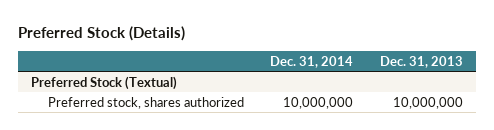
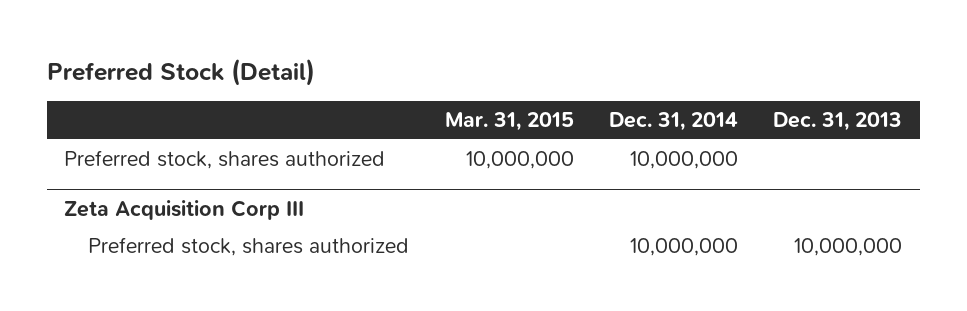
[17,25,185,41] Preferred Stock (Details) -> [46,57,315,86] Preferred Stock (Detail)
none -> [444,112,574,132] Mar. 31, 2015
[30,75,177,90] Preferred Stock (Textual) -> none
none -> [64,149,386,169] Preferred stock, shares authorized
none -> [64,199,305,220] Zeta Acquisition Corp III

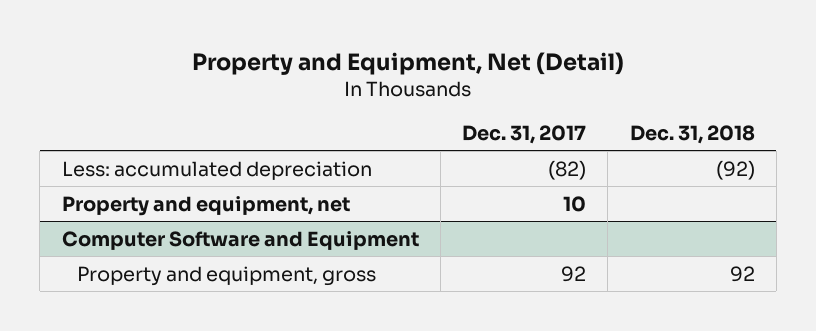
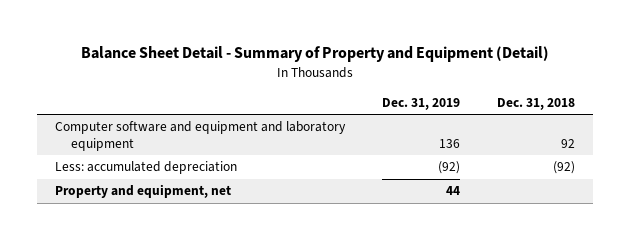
[192,51,625,75] Property and Equipment, Net (Detail) -> [81,46,550,63] Balance Sheet Detail - Summary of Property and Equipment (Detail)
[462,124,587,144] Dec. 31, 2017 -> none
none -> [382,97,461,110] Dec. 31, 2019
none -> [55,121,347,151] Computer software and equipment and laboratory equipment
[61,230,419,250] Computer Software and Equipment -> none
[77,265,377,286] Property and equipment, gross -> none

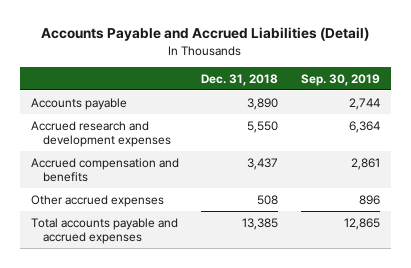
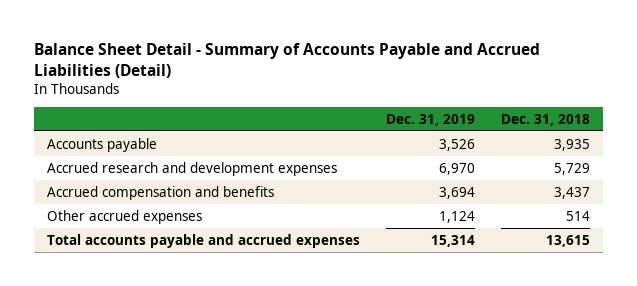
[41,27,370,42] Accounts Payable and Accrued Liabilities (Detail) -> [34,42,541,78] Balance Sheet Detail - Summary of Accounts Payable and Accrued Liabilities (Detail)
[300,73,380,86] Sep. 30, 2019 -> none
none -> [385,113,475,126] Dec. 31, 2019
[247,97,279,110] 3,890 -> [553,138,590,151] 3,935
[247,120,279,133] 5,550 -> [553,162,590,175] 5,729
[257,194,279,205] 508 -> [565,210,590,221] 514
[242,217,279,230] 13,385 -> [545,234,590,247] 13,615

